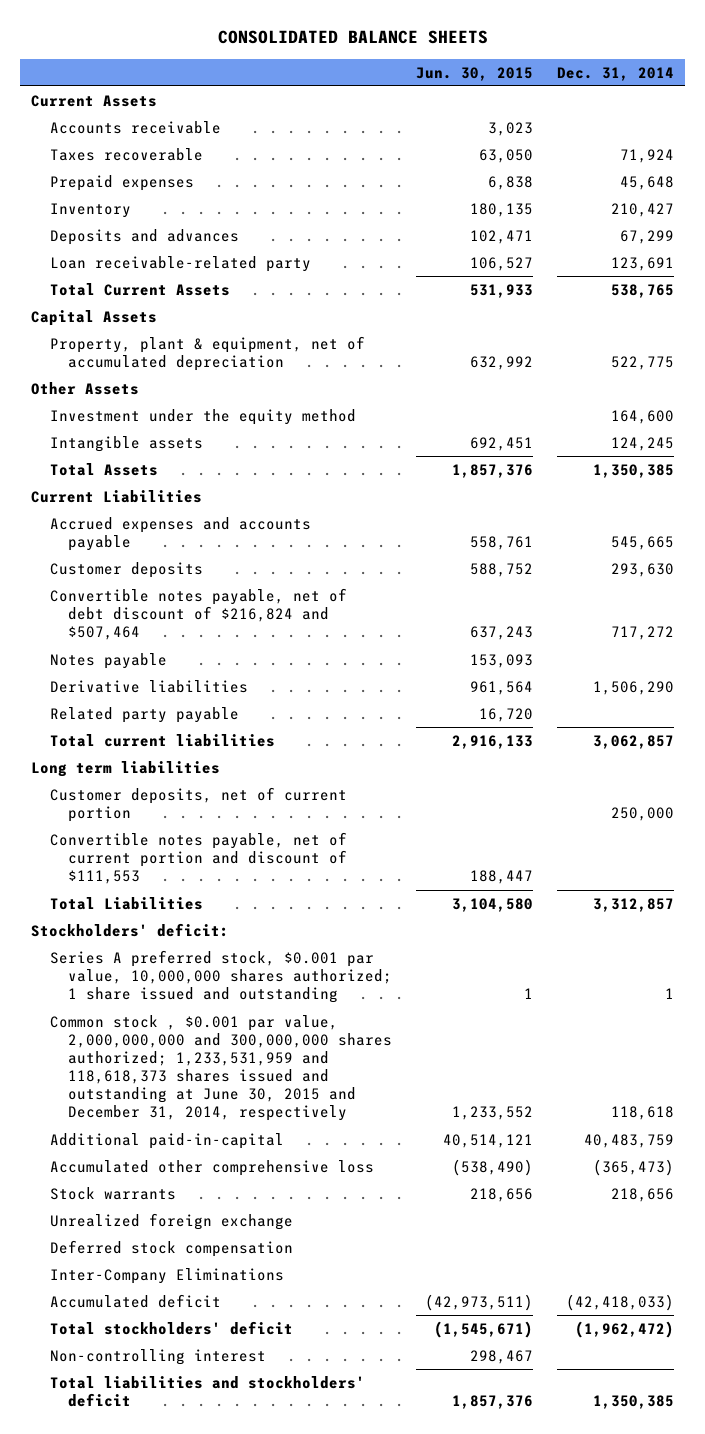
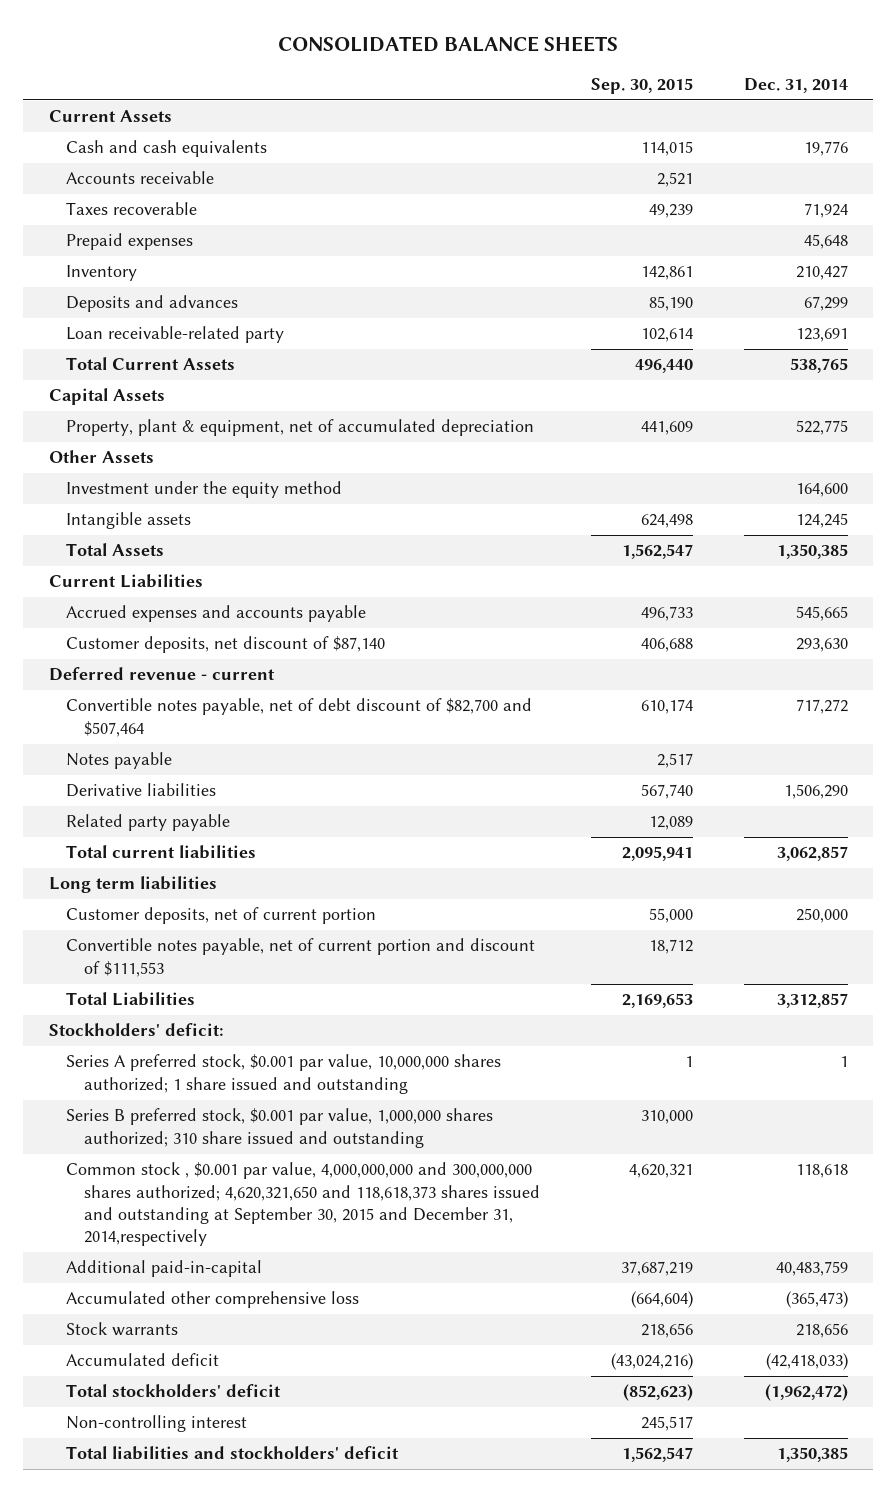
[415,66,533,81] Jun. 30, 2015 -> none
none -> [590,77,693,94] Sep. 30, 2015
none -> [66,140,268,158] Cash and cash equivalents
[49,562,203,579] Customer deposits -> [66,636,386,654] Customer deposits, net discount of $87,140
none -> [48,667,275,682] Deferred revenue - current
[49,588,347,641] Convertible notes payable, net of debt discount of $216,824 and $507,464 -> [66,698,533,737] Convertible notes payable, net of debt discount of $82,700 and $507,464
none -> [66,1108,494,1148] Series B preferred stock, $0.001 par value, 1,000,000 shares authorized; 310 share issued and outstanding
[49,1015,393,1122] Common stock , $0.001 par value, 2,000,000,000 and 300,000,000 shares authorized; 1,233,531,959 and 118,618,373 shares issued and outstanding at June 30, 2015 and December 31, 2014, respectively -> [66,1162,540,1247] Common stock , $0.001 par value, 4,000,000,000 and 300,000,000 shares authorized; 4,620,321,650 and 118,618,373 shares issued and outstanding at September 30, 2015 and December 31, 2014,respectively
[49,1213,293,1231] Unrealized foreign exchange -> none
[49,1240,293,1258] Deferred stock compensation -> none
[49,1268,284,1285] Inter-Company Eliminations -> none

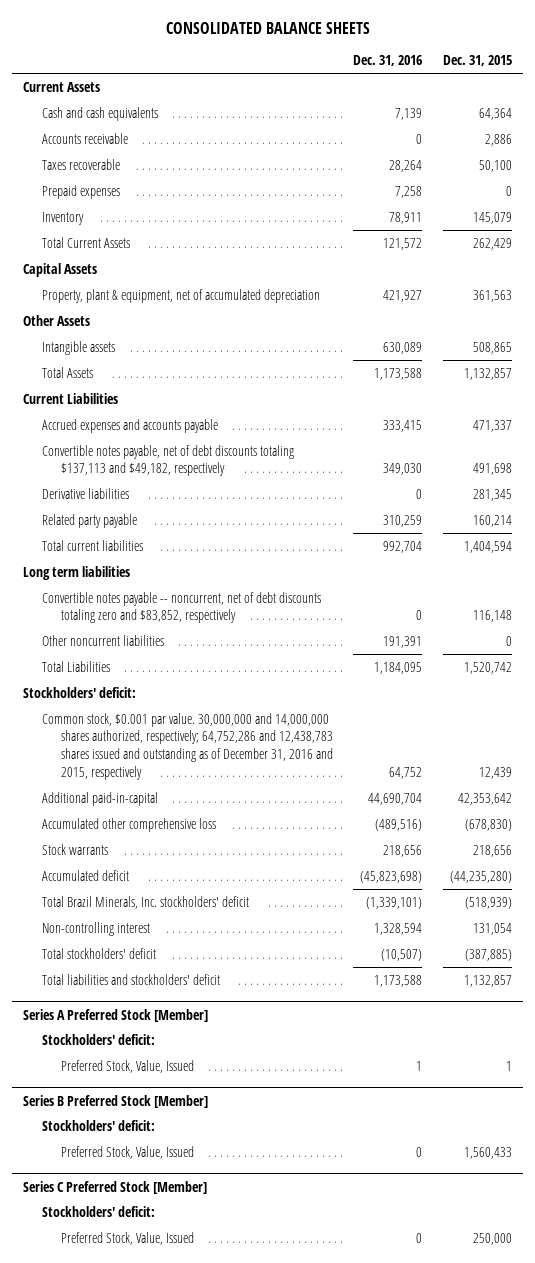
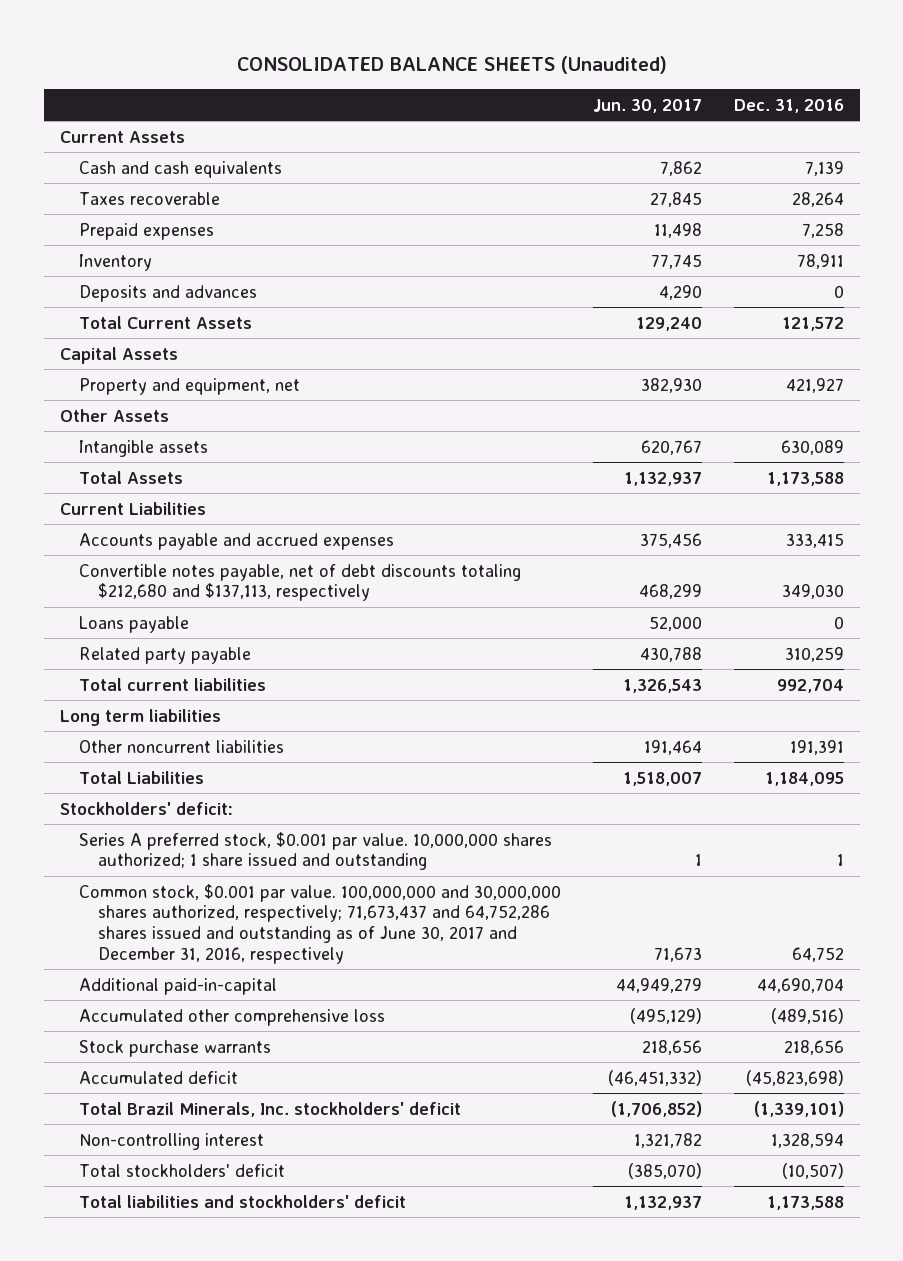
[165,21,370,34] CONSOLIDATED BALANCE SHEETS -> [236,56,667,75] CONSOLIDATED BALANCE SHEETS (Unaudited)
[443,55,513,67] Dec. 31, 2015 -> none
none -> [592,98,702,113] Jun. 30, 2017
[41,132,128,144] Accounts receivable -> none
none -> [78,284,257,302] Deposits and advances
[41,288,320,303] Property, plant & equipment, net of accumulated depreciation -> [78,377,300,395] Property and equipment, net
[41,487,129,499] Derivative liabilities -> none
[41,418,218,433] Accrued expenses and accounts payable -> [78,532,394,550] Accounts payable and accrued expenses
[41,444,294,477] Convertible notes payable, net of debt discounts totaling $137,113 and $49,182, respectively -> [78,563,521,602] Convertible notes payable, net of debt discounts totaling $212,680 and $137,113, respectively
none -> [78,615,189,633] Loans payable
[41,591,321,624] Convertible notes payable -- noncurrent, net of debt discounts totaling zero and $83,852, respectively -> none
none -> [78,831,552,871] Series A preferred stock, $0.001 par value. 10,000,000 shares authorized; 1 share issued and outstanding
[41,712,333,780] Common stock, $0.001 par value. 30,000,000 and 14,000,000 shares authorized, respectively; 64,752,286 and 12,438,783 shares issued and outstanding as of December 31, 2016 and 2015, respectively -> [78,883,561,964] Common stock, $0.001 par value. 100,000,000 and 30,000,000 shares authorized, respectively; 71,673,437 and 64,752,286 shares issued and outstanding as of June 30, 2017 and December 31, 2016, respectively
[41,843,108,855] Stock warrants -> [78,1039,271,1057] Stock purchase warrants
[22,1008,208,1022] Series A Preferred Stock [Member] -> none
[41,1033,155,1045] Stockholders' deficit: -> none
[60,1059,194,1073] Preferred Stock, Value, Issued -> none
[22,1094,208,1108] Series B Preferred Stock [Member] -> none
[41,1119,155,1131] Stockholders' deficit: -> none
[60,1145,194,1159] Preferred Stock, Value, Issued -> none
[22,1180,207,1194] Series C Preferred Stock [Member] -> none
[41,1205,155,1217] Stockholders' deficit: -> none
[60,1231,194,1245] Preferred Stock, Value, Issued -> none

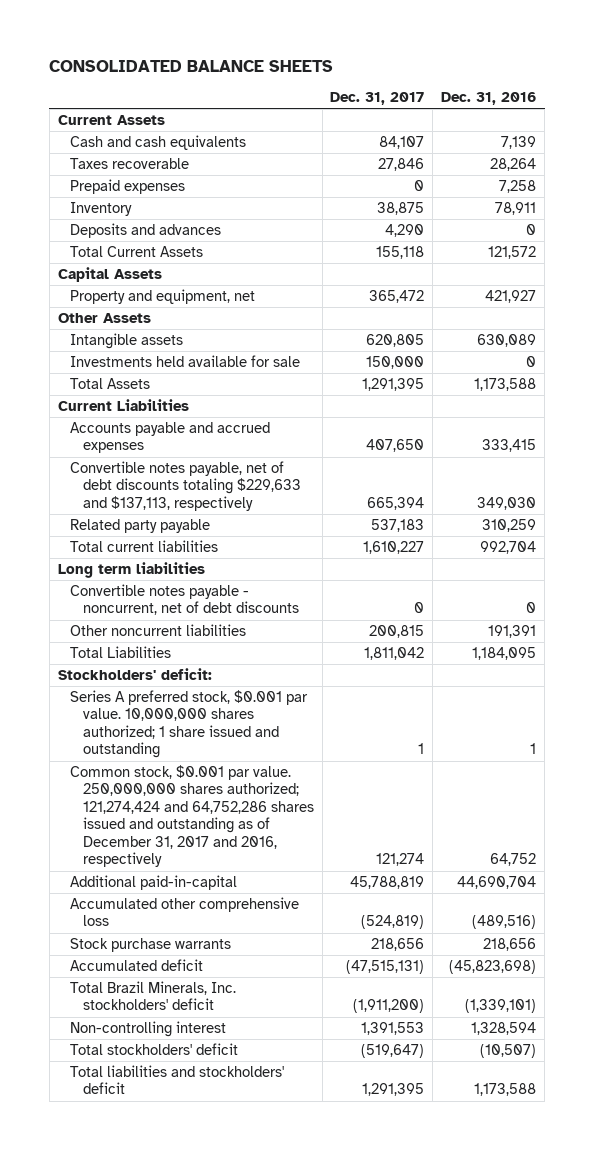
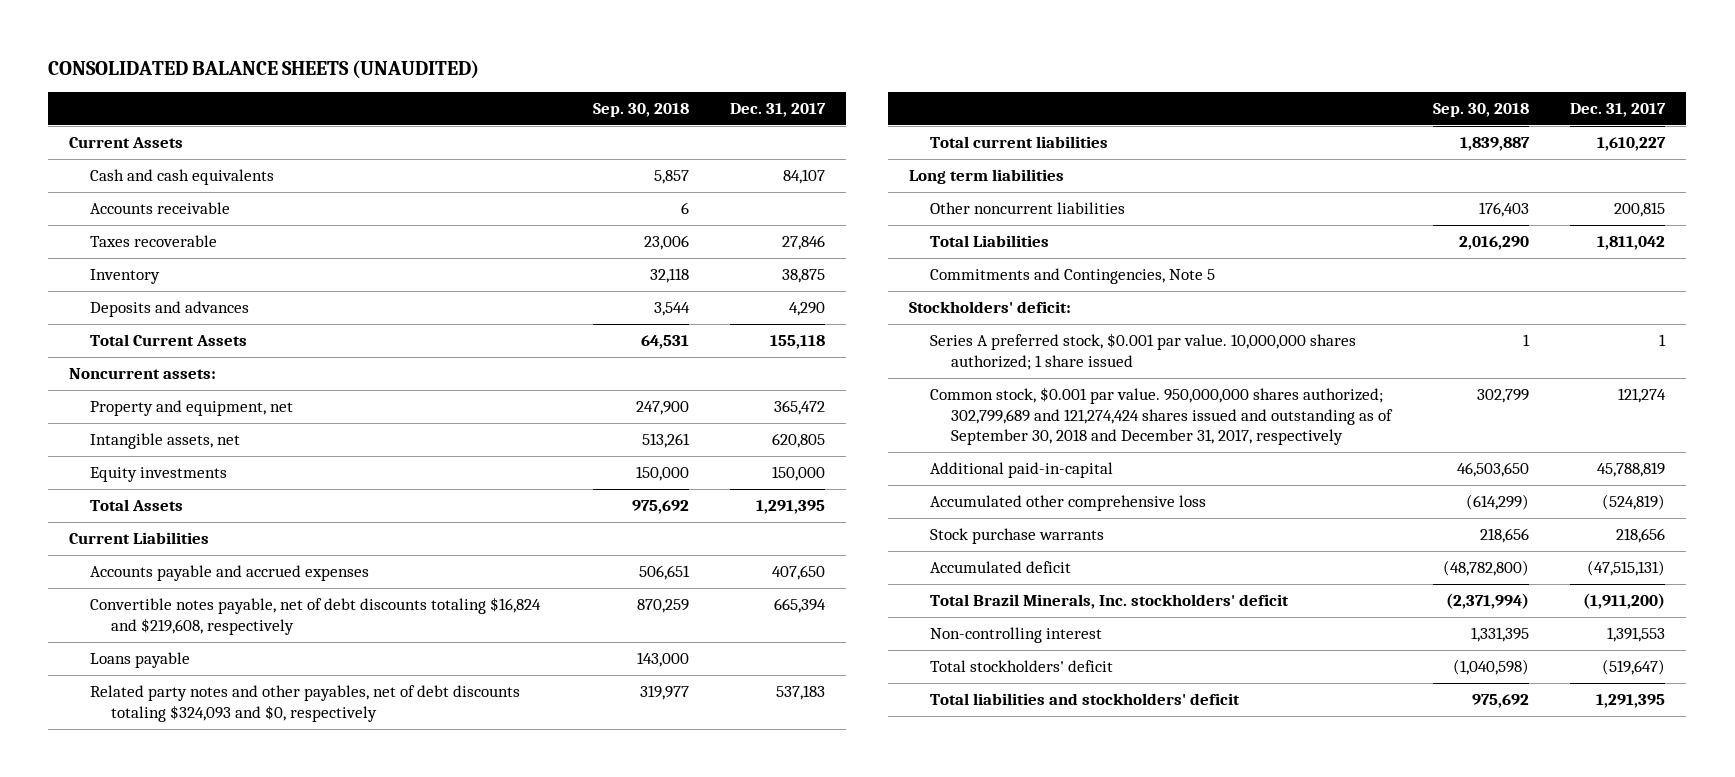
[49,59,334,72] CONSOLIDATED BALANCE SHEETS -> [48,59,480,79] CONSOLIDATED BALANCE SHEETS (UNAUDITED)
[441,91,537,105] Dec. 31, 2016 -> none
none -> [592,102,689,117] Sep. 30, 2018
none -> [90,202,231,215] Accounts receivable
[70,178,186,194] Prepaid expenses -> none
[57,266,162,282] Capital Assets -> [69,368,217,380] Noncurrent assets:
[57,312,151,323] Other Assets -> none
[70,332,184,349] Intangible assets -> [90,433,241,450] Intangible assets, net
[70,354,301,367] Investments held available for sale -> [90,467,228,483] Equity investments
[70,460,301,511] Convertible notes payable, net of debt discounts totaling $229,633 and $137,113, respectively -> [90,597,542,635] Convertible notes payable, net of debt discounts totaling $16,824 and $219,608, respectively
none -> [90,652,191,669] Loans payable
[70,518,211,533] Related party payable -> [90,685,521,722] Related party notes and other payables, net of debt discounts totaling $324,093 and $0, respectively
[70,583,299,616] Convertible notes payable - noncurrent, net of debt discounts -> none
none -> [930,268,1216,285] Commitments and Contingencies, Note 5
[70,689,309,759] Series A preferred stock, $0.001 par value. 10,000,000 shares authorized; 1 share issued and outstanding -> [930,333,1357,370] Series A preferred stock, $0.001 par value. 10,000,000 shares authorized; 1 share issued
[70,764,314,868] Common stock, $0.001 par value. 250,000,000 shares authorized; 121,274,424 and 64,752,286 shares issued and outstanding as of December 31, 2017 and 2016, respectively -> [930,387,1394,446] Common stock, $0.001 par value. 950,000,000 shares authorized; 302,799,689 and 121,274,424 shares issued and outstanding as of September 30, 2018 and December 31, 2017, respectively

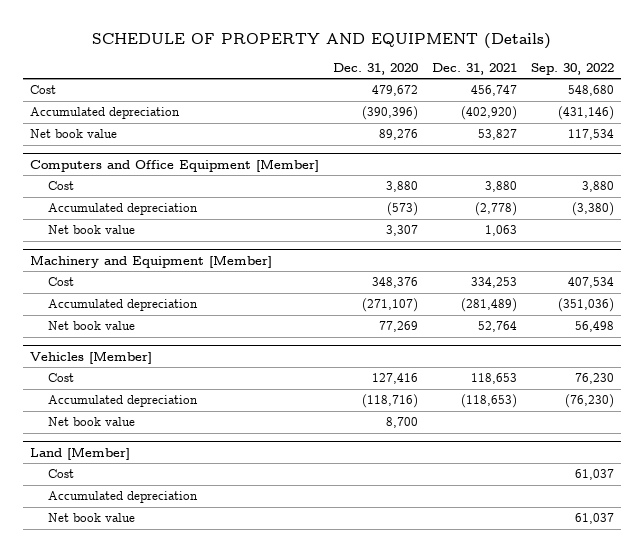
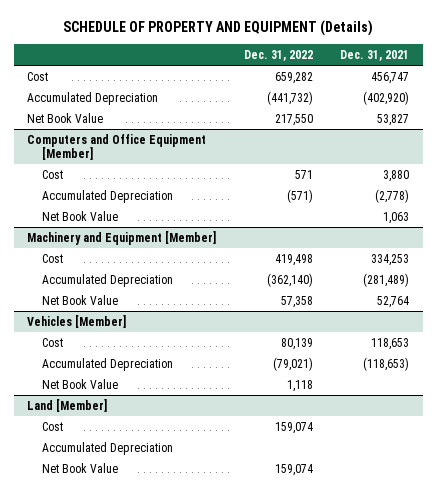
[333,63,419,76] Dec. 31, 2020 -> none
[531,63,615,76] Sep. 30, 2022 -> none
none -> [243,49,313,61] Dec. 31, 2022
[30,107,181,120] Accumulated depreciation -> [27,91,159,105] Accumulated Depreciation
[30,129,118,139] Net book value -> [27,112,104,123] Net Book Value
[47,203,198,216] Accumulated depreciation -> [41,189,173,203] Accumulated Depreciation
[47,225,135,235] Net book value -> [41,210,118,221] Net Book Value
[47,299,198,312] Accumulated depreciation -> [41,273,173,287] Accumulated Depreciation
[47,321,135,331] Net book value -> [41,294,118,305] Net Book Value
[47,395,198,408] Accumulated depreciation -> [41,357,173,371] Accumulated Depreciation
[47,417,135,427] Net book value -> [41,378,118,389] Net Book Value
[47,491,198,504] Accumulated depreciation -> [41,441,173,455] Accumulated Depreciation
[47,513,135,523] Net book value -> [41,462,118,473] Net Book Value

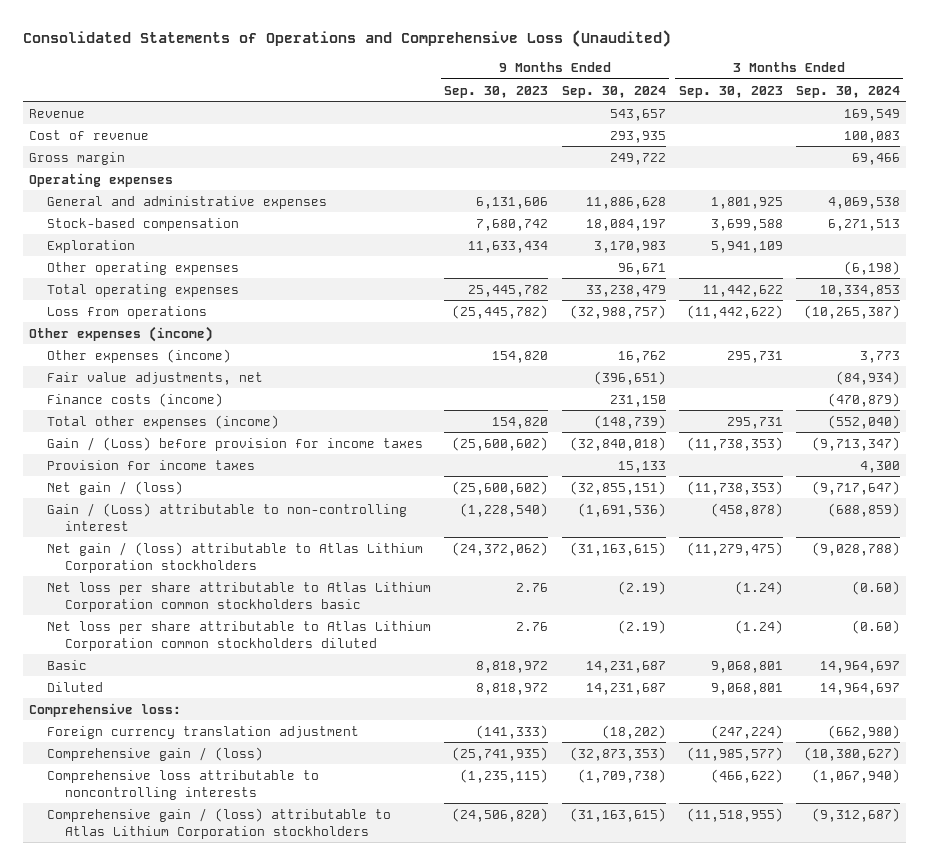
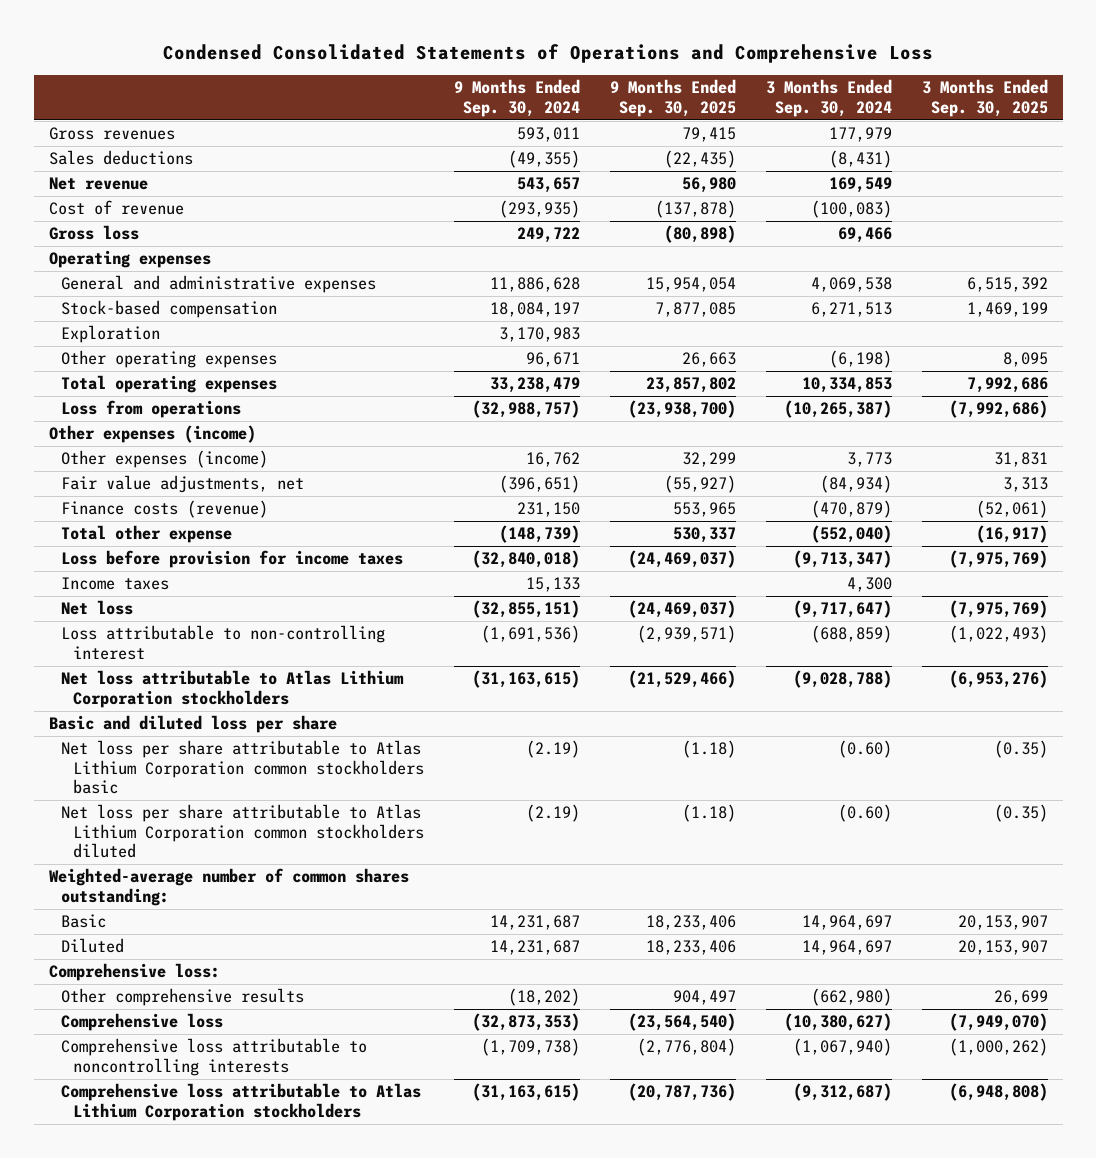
[22,30,671,48] Consolidated Statements of Operations and Comprehensive Loss (Unaudited) -> [163,43,934,63] Condensed Consolidated Statements of Operations and Comprehensive Loss
[444,85,549,98] Sep. 30, 2023 -> none
[678,85,783,98] Sep. 30, 2023 -> none
none -> [609,79,736,117] 9 Months Ended Sep. 30, 2025
none -> [921,79,1048,117] 3 Months Ended Sep. 30, 2025
none -> [48,127,175,141] Gross revenues
none -> [48,150,193,166] Sales deductions
[29,108,86,118] Revenue -> [48,177,148,191] Net revenue
[609,130,666,143] 293,935 -> [499,200,581,219] (293,935)
[843,130,900,143] 100,083 -> [810,200,892,219] (100,083)
[29,151,126,165] Gross margin -> [48,225,139,241] Gross loss
[47,392,224,407] Finance costs (income) -> [60,500,268,519] Finance costs (revenue)
[47,414,280,429] Total other expenses (income) -> [60,525,232,544] Total other expense
[47,436,424,451] Gain / (Loss) before provision for income taxes -> [60,550,403,569] Loss before provision for income taxes
[47,459,256,470] Provision for income taxes -> [60,577,169,591] Income taxes
[47,480,184,495] Net gain / (loss) -> [60,600,133,616] Net loss
[47,502,408,531] Gain / (Loss) attributable to non-controlling interest -> [60,625,385,660] Loss attributable to non-controlling interest
[47,541,424,573] Net gain / (loss) attributable to Atlas Lithium Corporation stockholders -> [60,670,404,708] Net loss attributable to Atlas Lithium Corporation stockholders
none -> [48,715,337,734] Basic and diluted loss per share
none -> [48,868,409,906] Weighted-average number of common shares outstanding:
[47,725,360,739] Foreign currency translation adjustment -> [60,988,304,1007] Other comprehensive results
[47,746,264,761] Comprehensive gain / (loss) -> [60,1013,223,1032] Comprehensive loss
[47,807,392,839] Comprehensive gain / (loss) attributable to Atlas Lithium Corporation stockholders -> [60,1083,421,1121] Comprehensive loss attributable to Atlas Lithium Corporation stockholders

